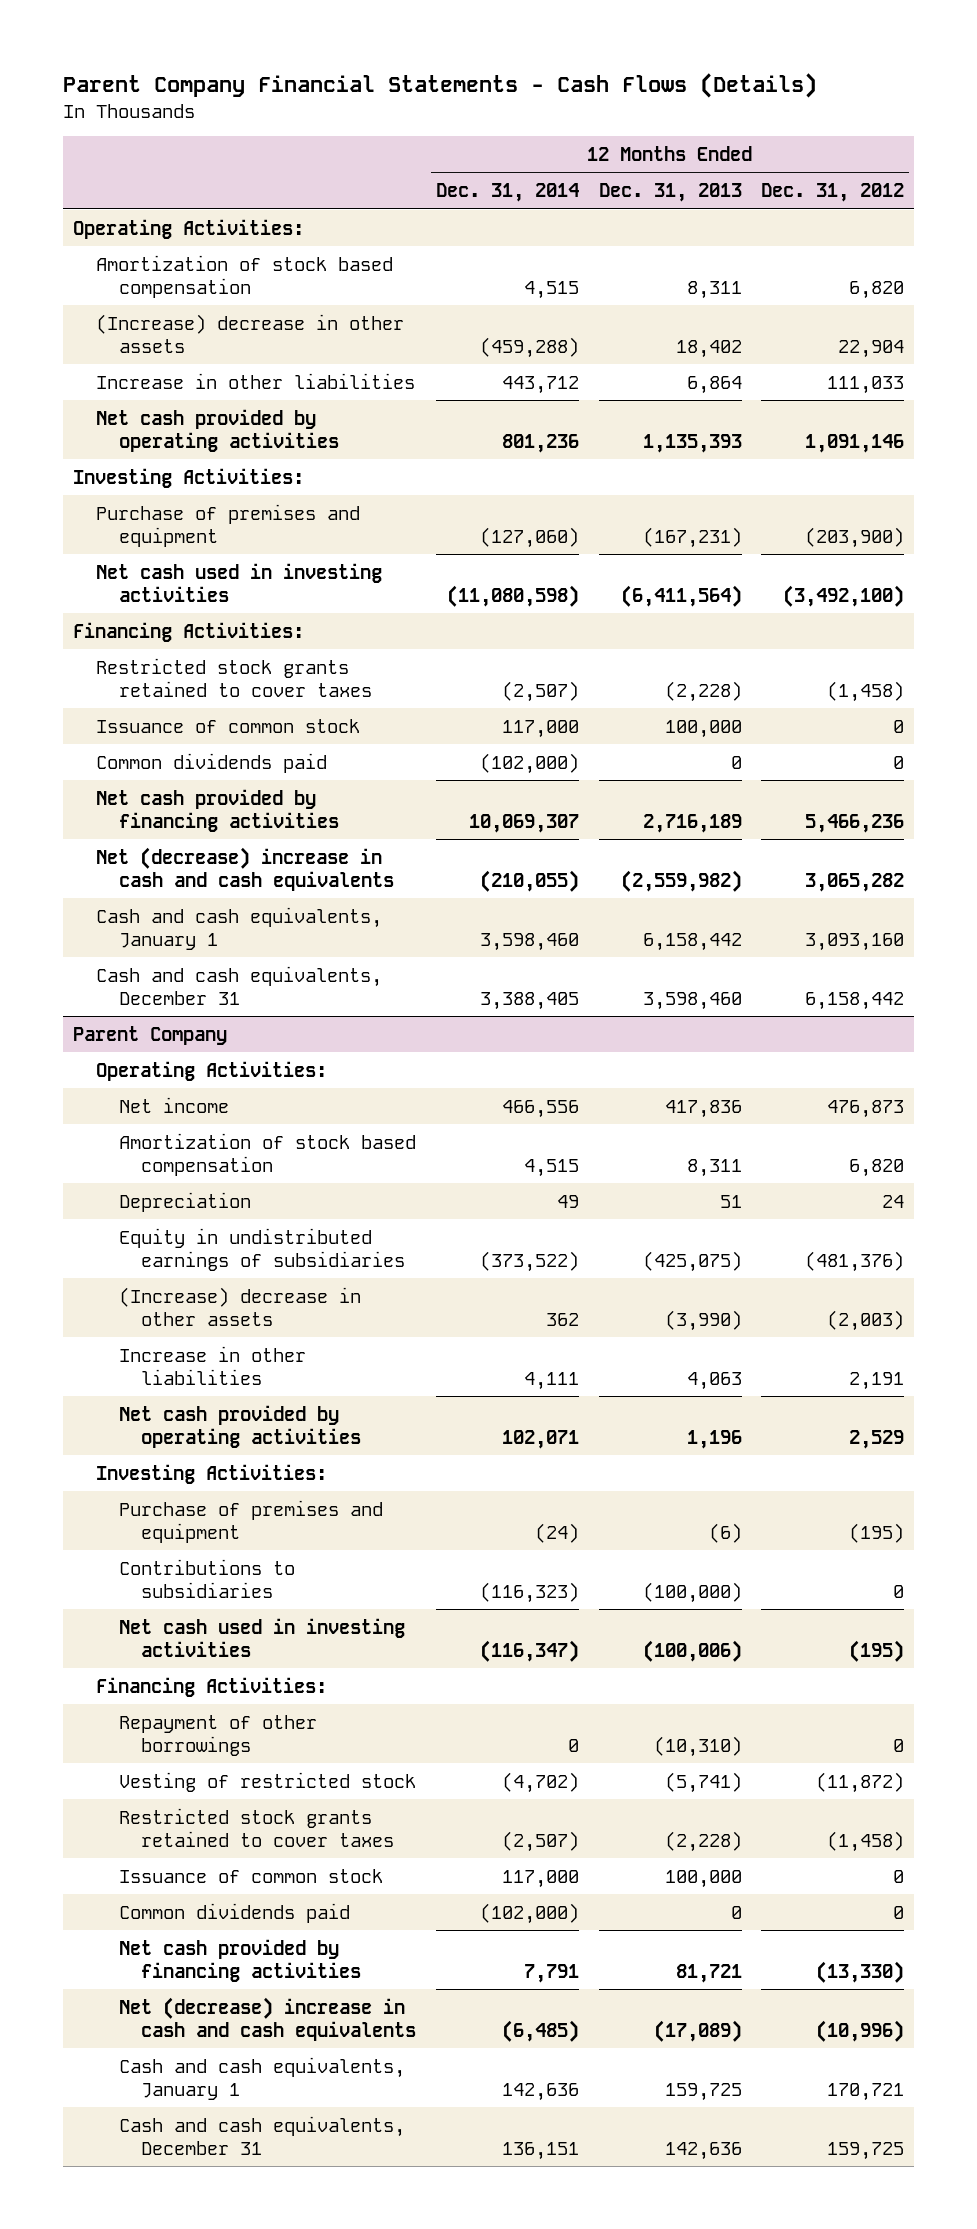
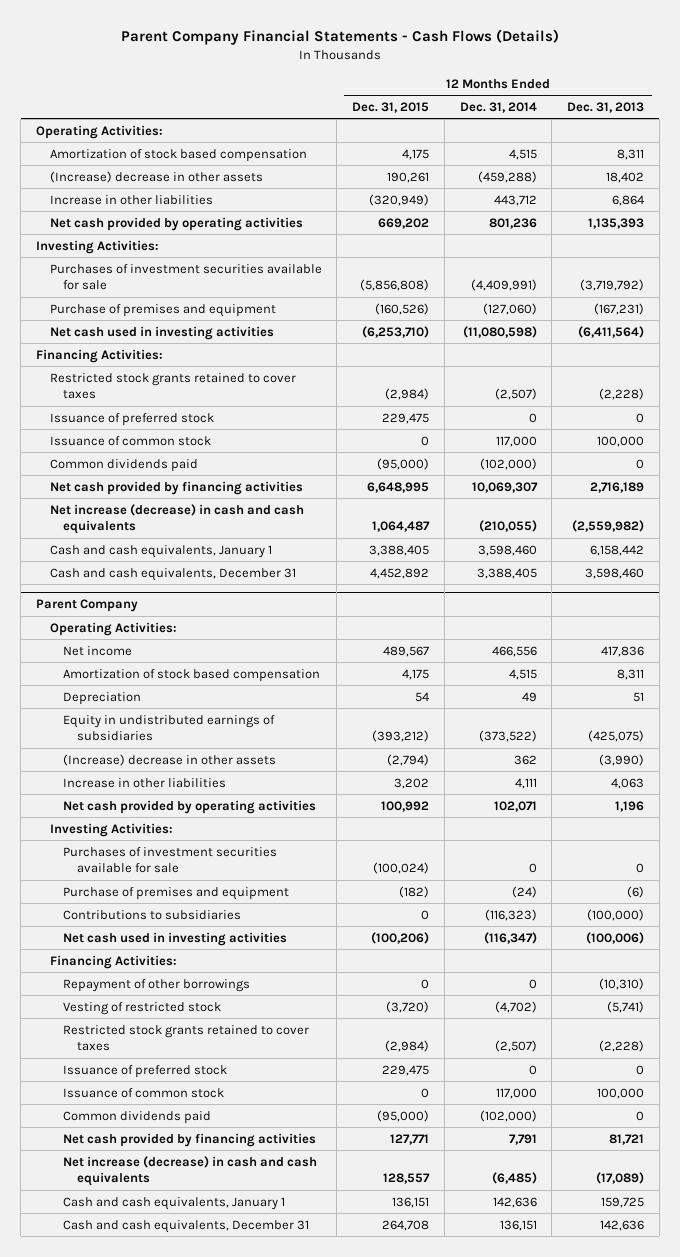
[761,183,905,203] Dec. 31, 2012 -> none
none -> [352,101,430,113] Dec. 31, 2015
none -> [49,263,322,291] Purchases of investment securities available for sale
none -> [49,412,214,426] Issuance of preferred stock
[95,846,394,891] Net (decrease) increase in cash and cash equivalents -> [49,503,304,535] Net increase (decrease) in cash and cash equivalents
none -> [63,846,278,874] Purchases of investment securities available for sale
none -> [63,1064,228,1078] Issuance of preferred stock
[118,1996,417,2041] Net (decrease) increase in cash and cash equivalents -> [63,1155,318,1187] Net increase (decrease) in cash and cash equivalents

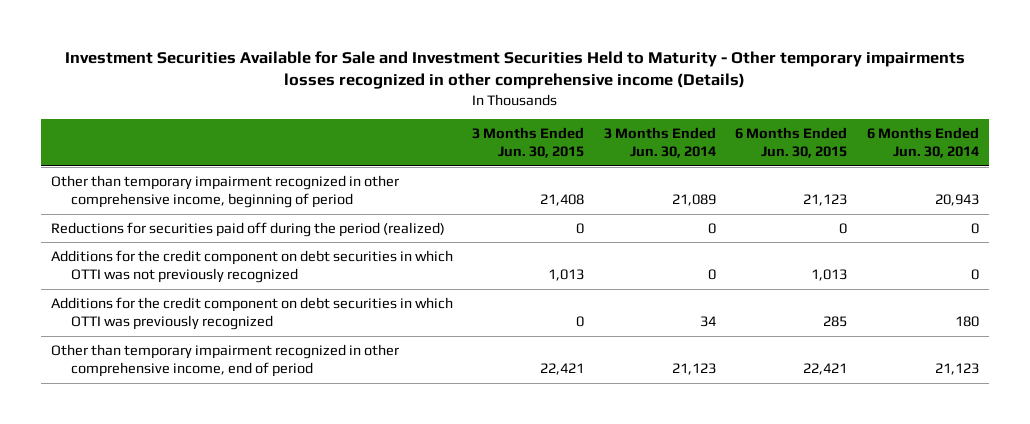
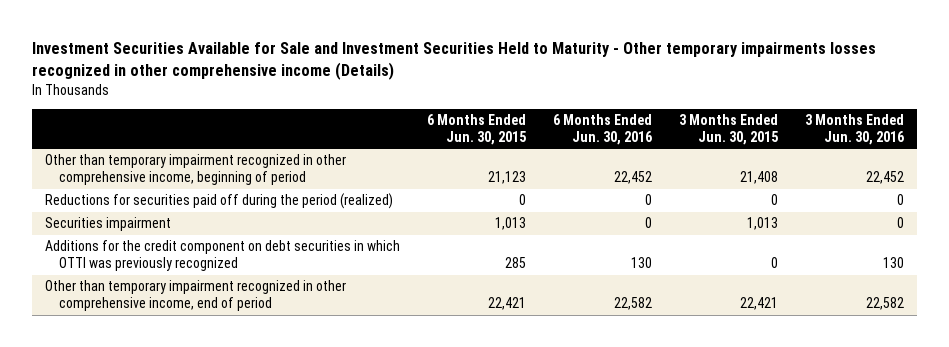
[603,126,716,159] 3 Months Ended Jun. 30, 2014 -> none
[867,126,980,159] 6 Months Ended Jun. 30, 2014 -> none
none -> [553,114,653,146] 6 Months Ended Jun. 30, 2016
none -> [804,114,904,146] 3 Months Ended Jun. 30, 2016
[50,249,453,284] Additions for the credit component on debt securities in which OTTI was not previously recognized -> [45,217,172,232] Securities impairment

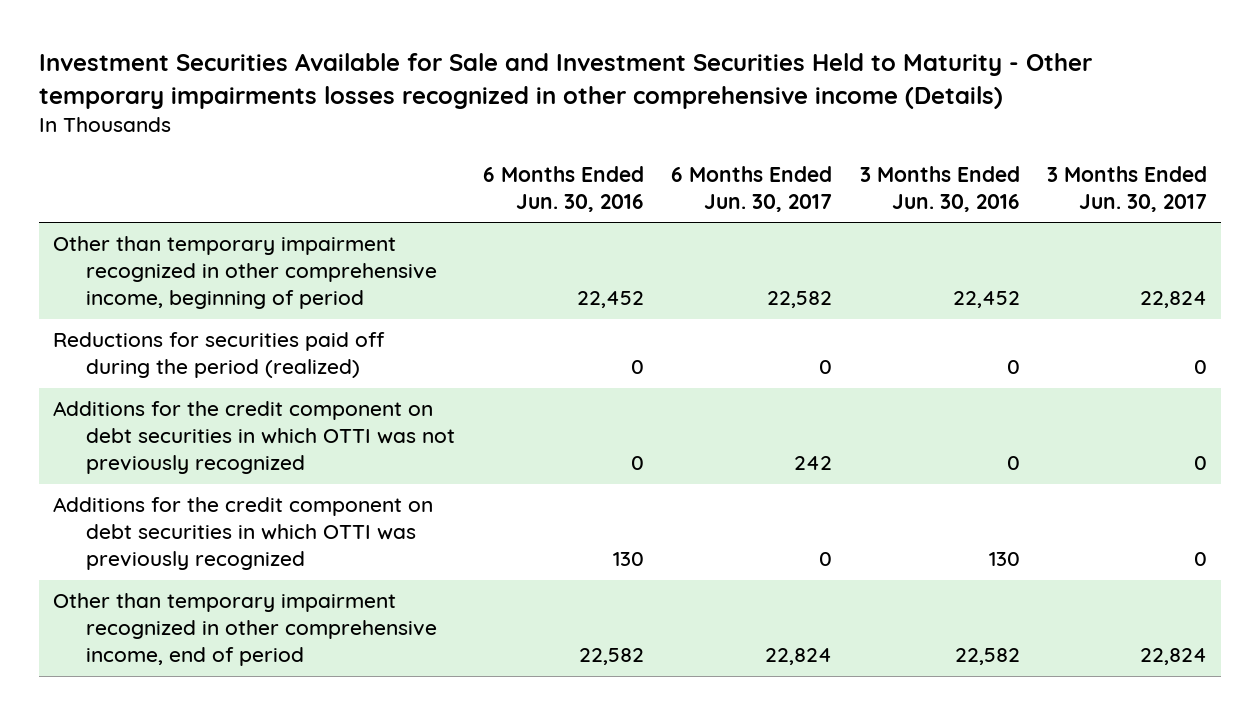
[427,114,527,146] 6 Months Ended Jun. 30, 2015 -> none
[678,114,778,146] 3 Months Ended Jun. 30, 2015 -> none
none -> [671,165,833,212] 6 Months Ended Jun. 30, 2017
none -> [1047,165,1208,212] 3 Months Ended Jun. 30, 2017
[45,217,172,232] Securities impairment -> [52,401,456,475] Additions for the credit component on debt securities in which OTTI was not previously recognized

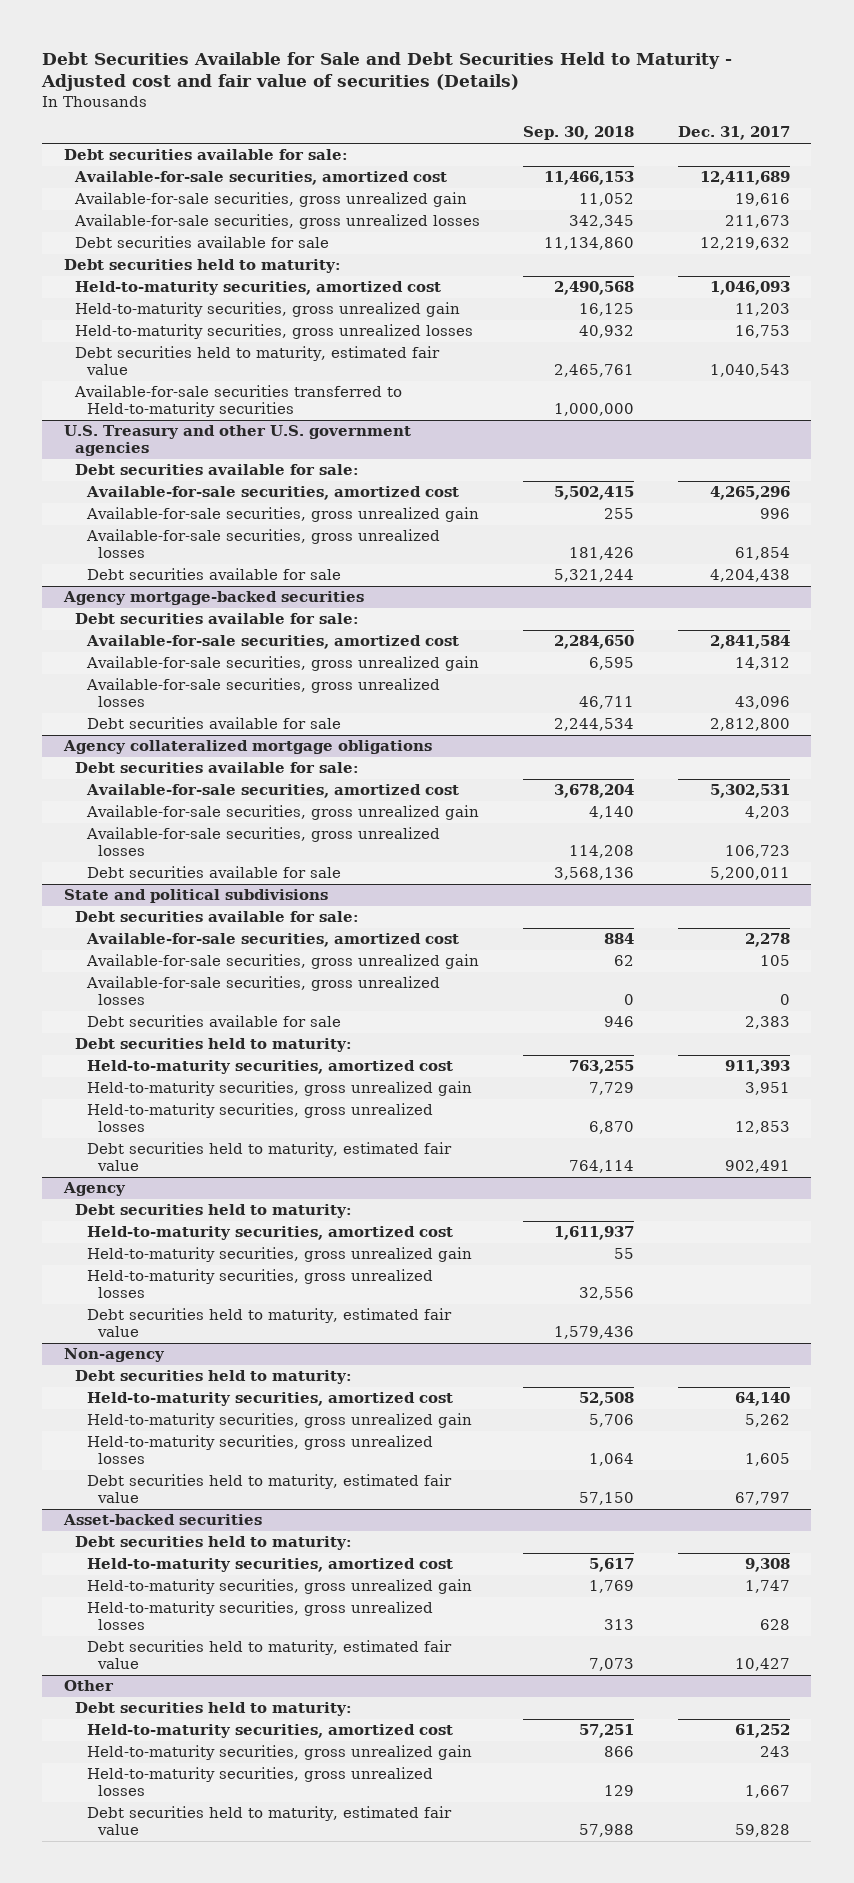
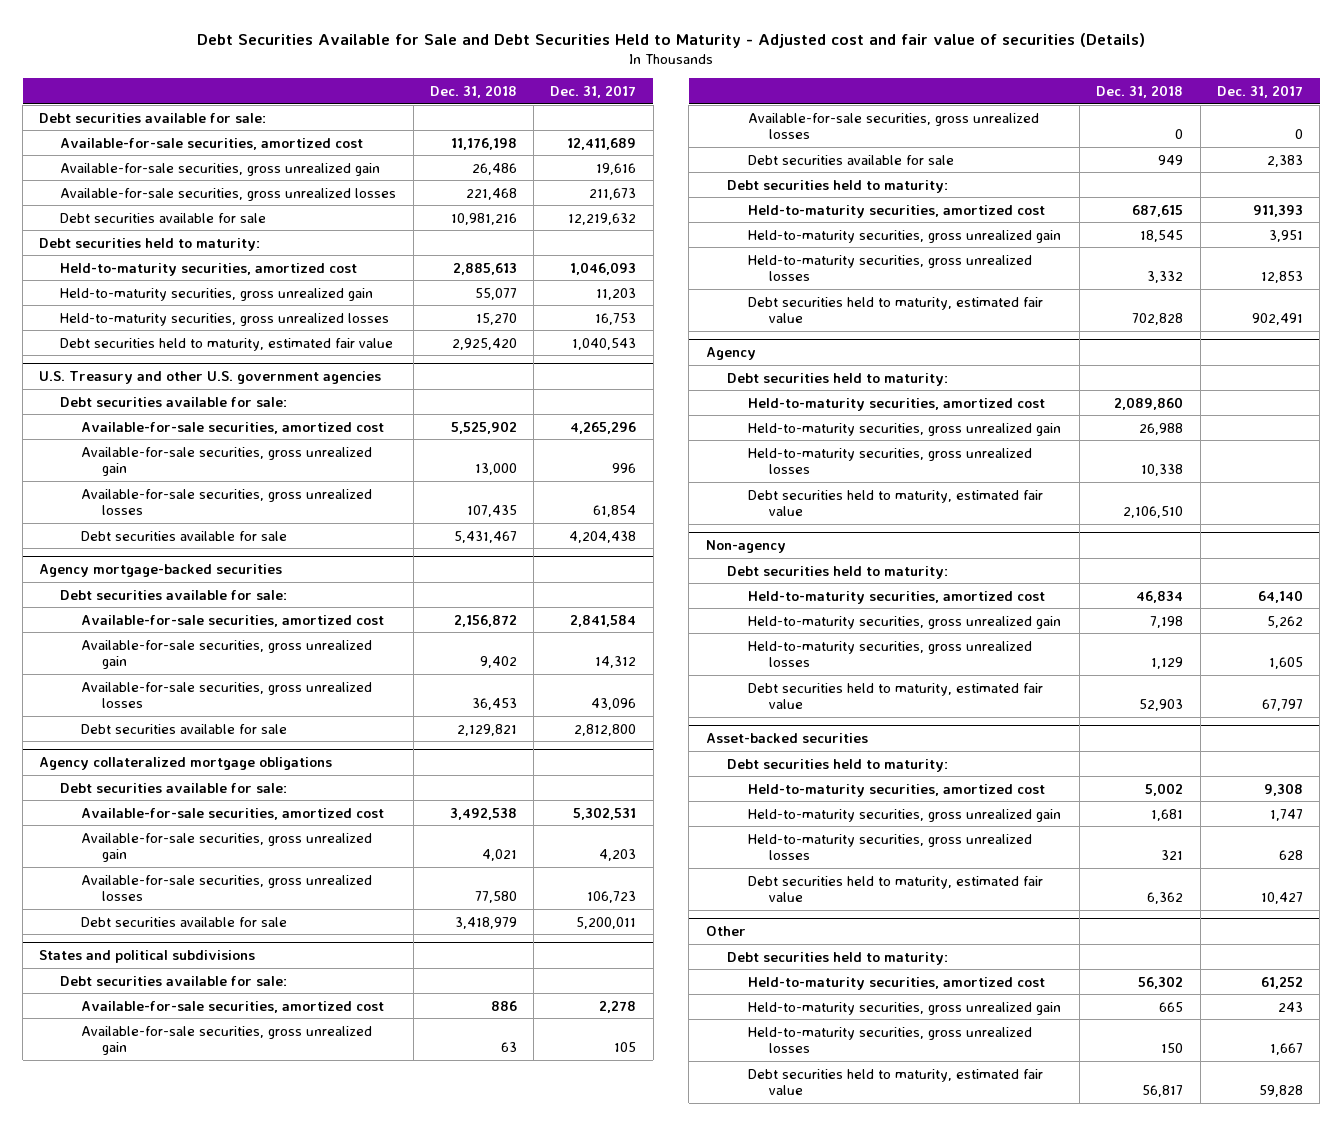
[523,126,635,141] Sep. 30, 2018 -> none
none -> [429,85,517,99] Dec. 31, 2018
[74,385,403,418] Available-for-sale securities transferred to Held-to-maturity securities -> none
[63,889,328,904] State and political subdivisions -> [39,949,256,963] States and political subdivisions

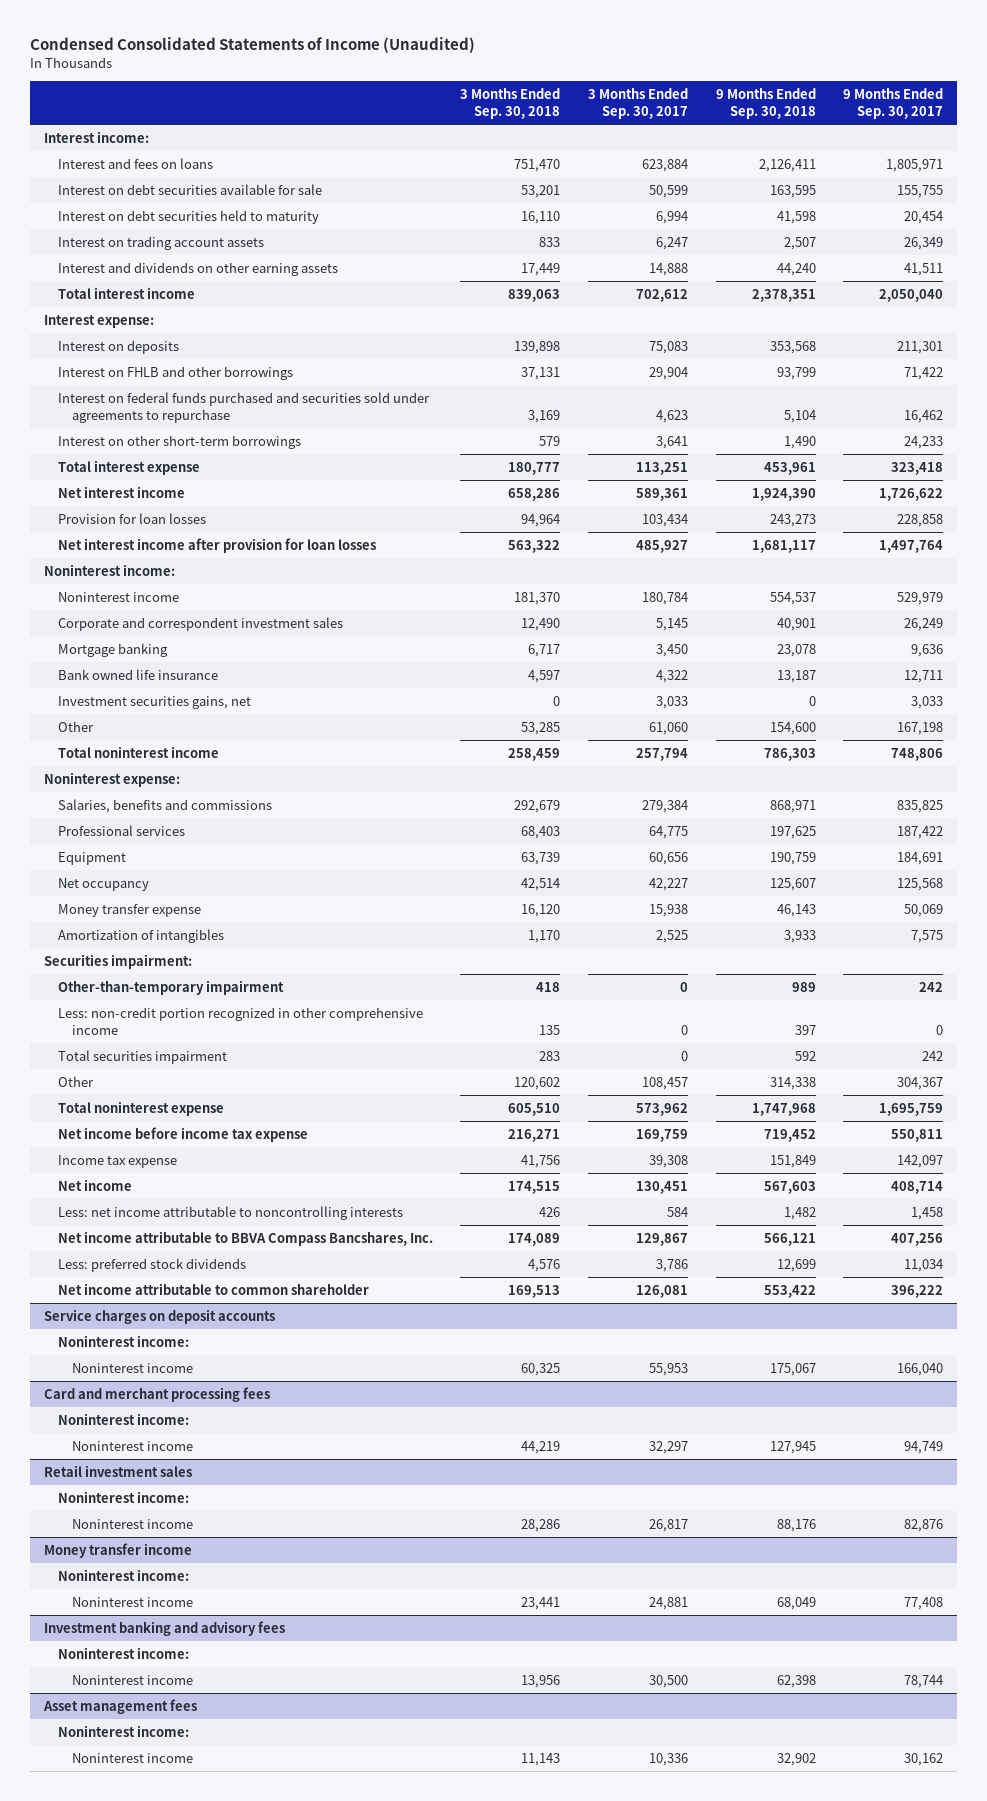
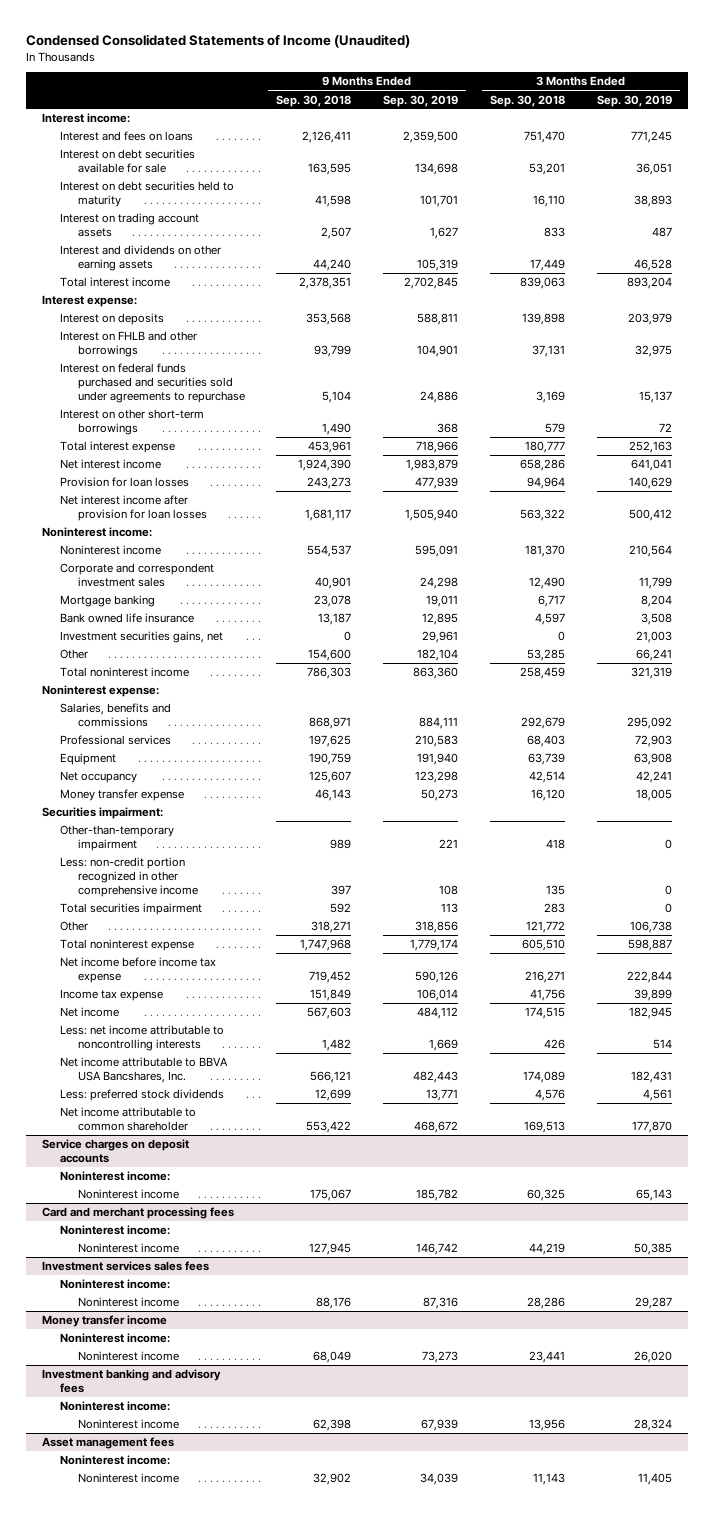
[587,87,688,120] 3 Months Ended Sep. 30, 2017 -> none
[843,87,944,120] 9 Months Ended Sep. 30, 2017 -> none
none -> [383,94,459,107] Sep. 30, 2019
none -> [596,94,672,107] Sep. 30, 2019
[57,928,224,943] Amortization of intangibles -> none
[514,1076,561,1090] 120,602 -> [526,921,566,934] 121,772
[769,1076,816,1090] 314,338 -> [311,921,352,934] 318,271
[57,1230,433,1246] Net income attributable to BBVA Compass Bancshares, Inc. -> [60,1057,229,1084] Net income attributable to BBVA USA Bancshares, Inc.
[43,1464,192,1477] Retail investment sales -> none
none -> [42,1261,210,1272] Investment services sales fees

